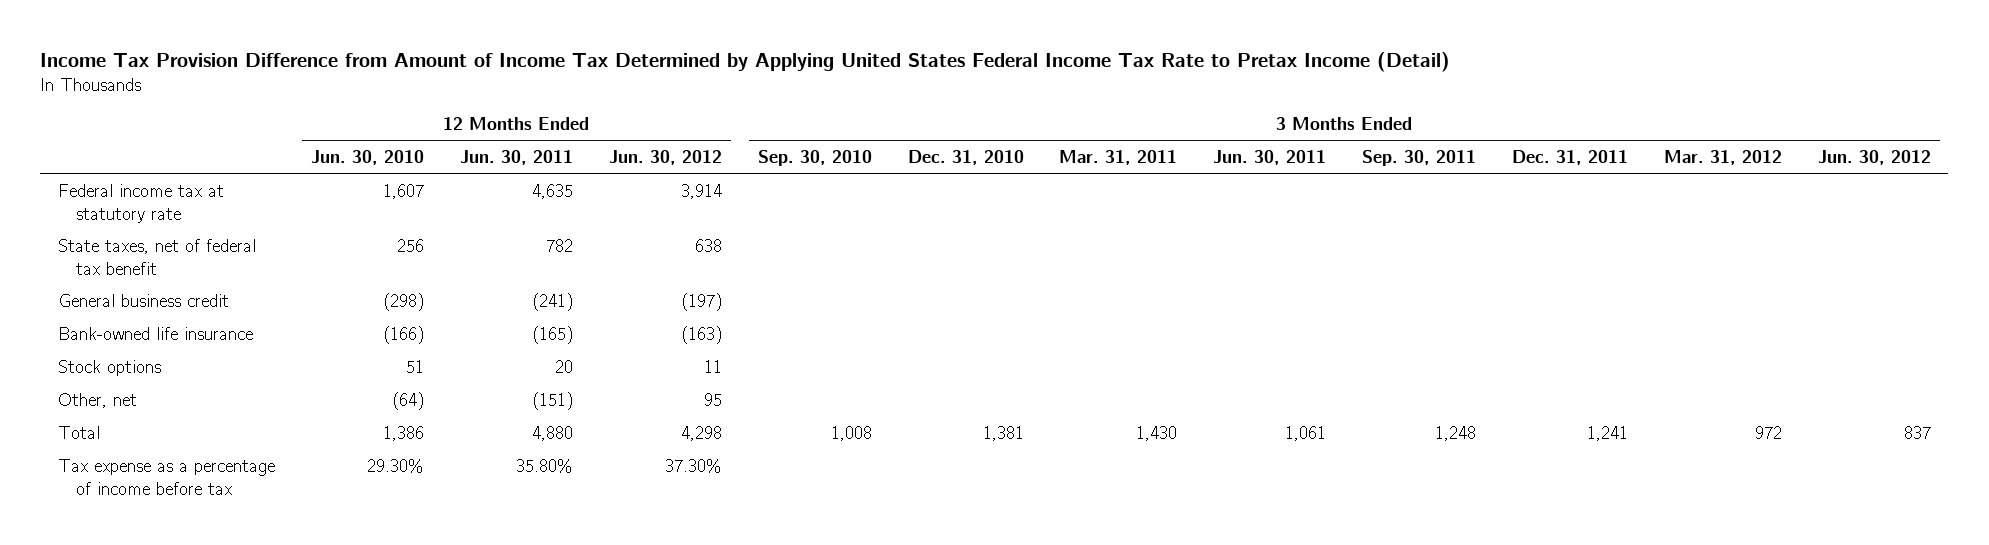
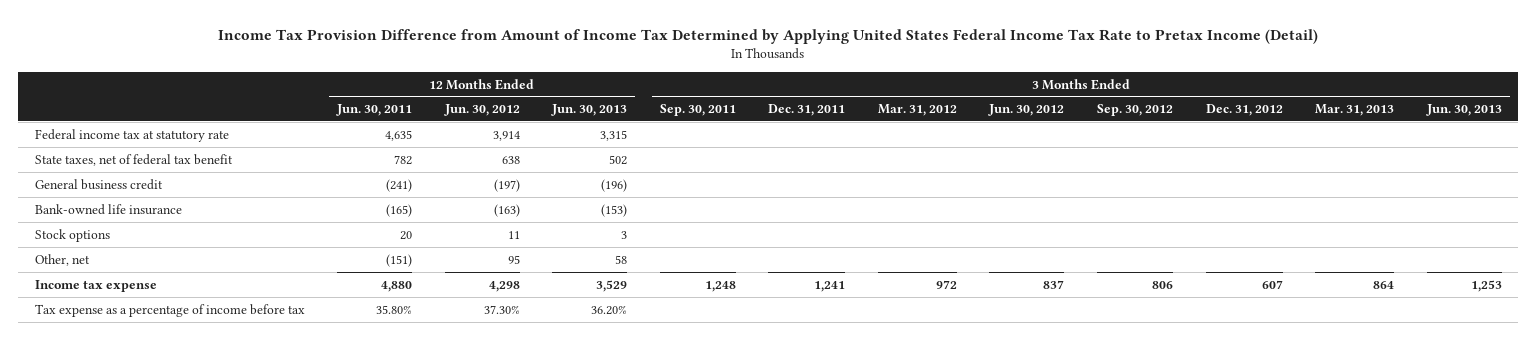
[311,150,425,166] Jun. 30, 2010 -> none
[757,150,872,167] Sep. 30, 2010 -> none
[907,150,1024,166] Dec. 31, 2010 -> none
[1059,150,1178,166] Mar. 31, 2011 -> none
[1213,150,1327,166] Jun. 30, 2011 -> none
none -> [551,104,628,117] Jun. 30, 2013
none -> [1096,104,1173,117] Sep. 30, 2012
none -> [1205,104,1283,117] Dec. 31, 2012
none -> [1315,104,1395,117] Mar. 31, 2013
none -> [1425,104,1502,117] Jun. 30, 2013
[58,426,101,440] Total -> [34,279,157,292] Income tax expense

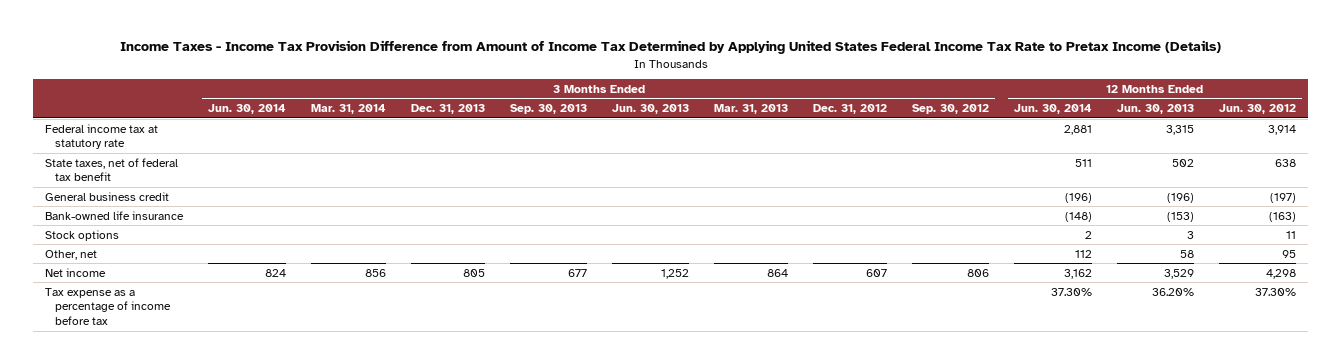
[218,28,1319,44] Income Tax Provision Difference from Amount of Income Tax Determined by Applying United States Federal Income Tax Rate to Pretax Income (Detail) -> [119,40,1221,55] Income Taxes - Income Tax Provision Difference from Amount of Income Tax Determined by Applying United States Federal Income Tax Rate to Pretax Income (Details)
[336,104,413,117] Jun. 30, 2011 -> none
[659,104,736,117] Sep. 30, 2011 -> none
[768,104,846,117] Dec. 31, 2011 -> none
[877,104,957,117] Mar. 31, 2012 -> none
[988,104,1065,117] Jun. 30, 2012 -> none
none -> [208,104,287,115] Jun. 30, 2014
none -> [311,104,387,115] Mar. 31, 2014
none -> [411,104,486,115] Dec. 31, 2013
none -> [510,104,588,115] Sep. 30, 2013
none -> [1013,104,1092,115] Jun. 30, 2014
[34,279,157,292] Income tax expense -> [45,267,107,277] Net income
[1470,279,1502,292] 1,253 -> [661,268,690,279] 1,252

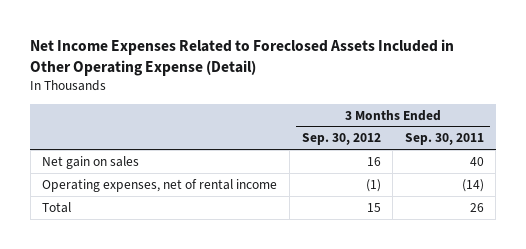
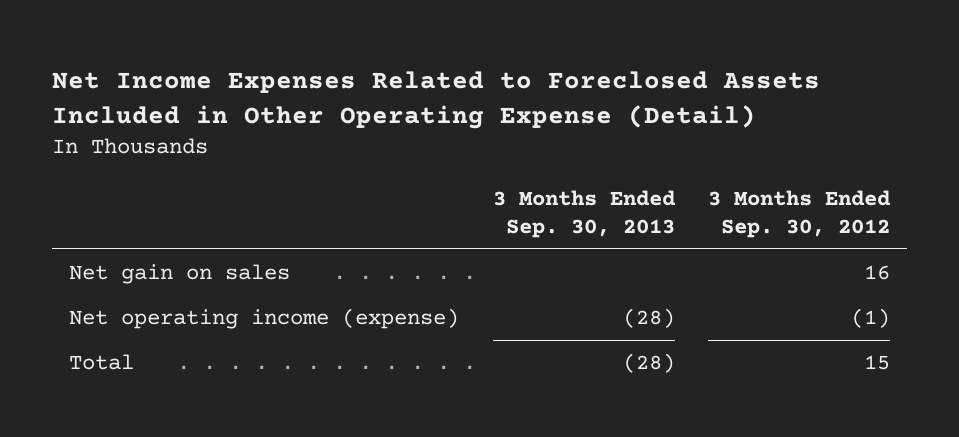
[404,133,484,146] Sep. 30, 2011 -> none
none -> [492,190,676,238] 3 Months Ended Sep. 30, 2013
[42,178,278,192] Operating expenses, net of rental income -> none
none -> [69,308,460,330] Net operating income (expense)

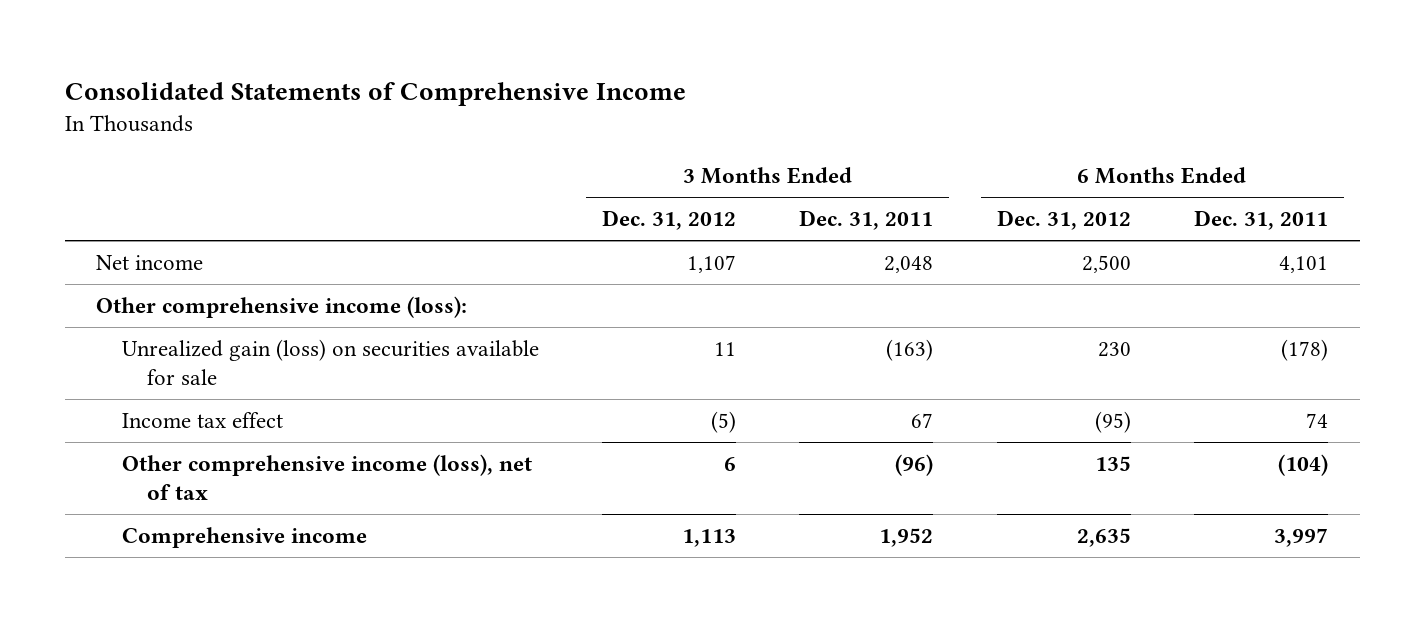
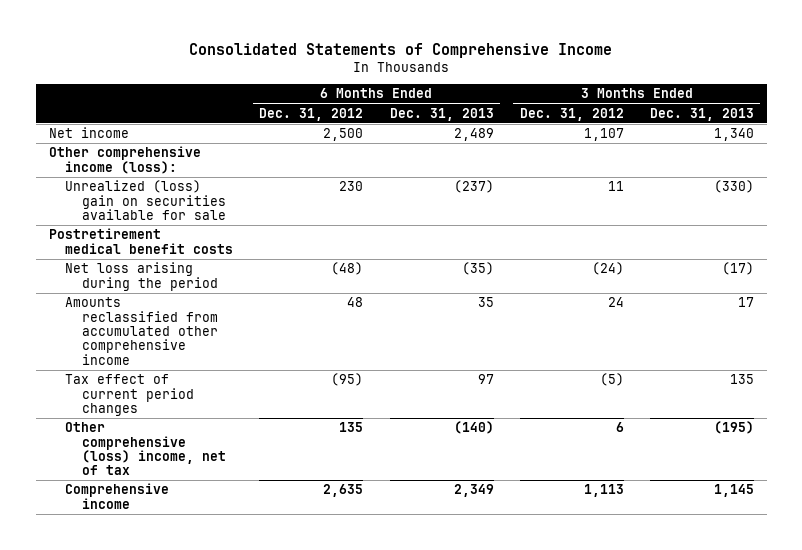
[799,210,934,231] Dec. 31, 2011 -> none
[1194,210,1329,231] Dec. 31, 2011 -> none
none -> [389,107,494,121] Dec. 31, 2013
none -> [649,107,754,121] Dec. 31, 2013
[121,338,539,386] Unrealized gain (loss) on securities available for sale -> [65,180,226,220] Unrealized (loss) gain on securities available for sale
none -> [48,228,234,254] Postretirement medical benefit costs
none -> [65,262,218,291] Net loss arising during the period
none -> [65,297,218,365] Amounts reclassified from accumulated other comprehensive income
[121,411,283,428] Income tax effect -> [65,374,194,416] Tax effect of current period changes
[121,453,532,501] Other comprehensive income (loss), net of tax -> [65,422,226,476] Other comprehensive (loss) income, net of tax

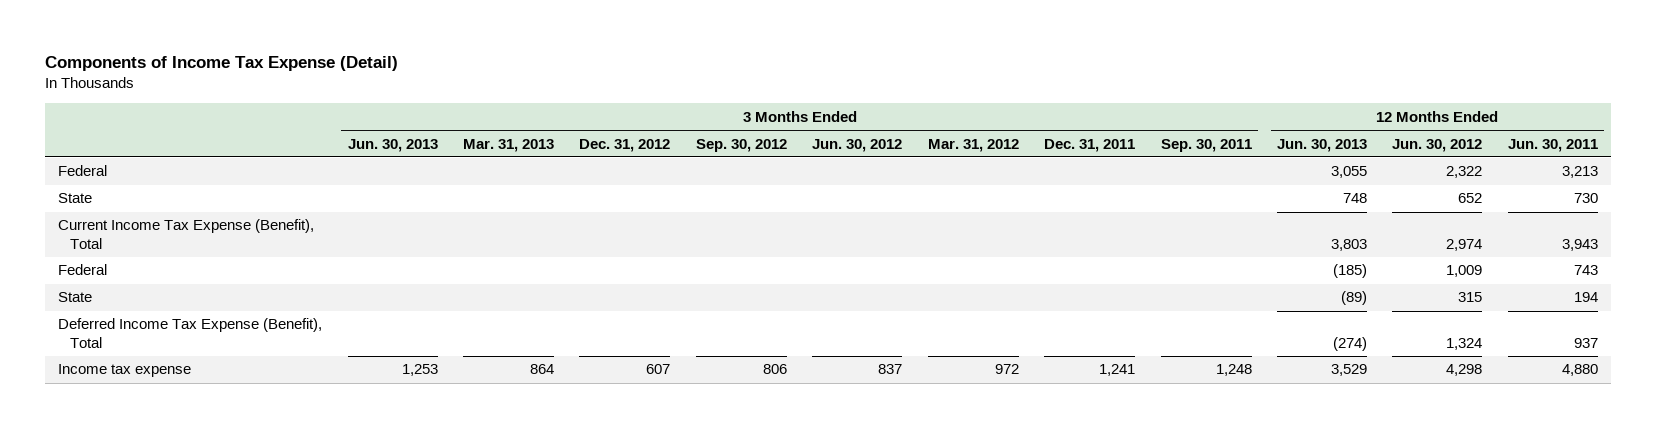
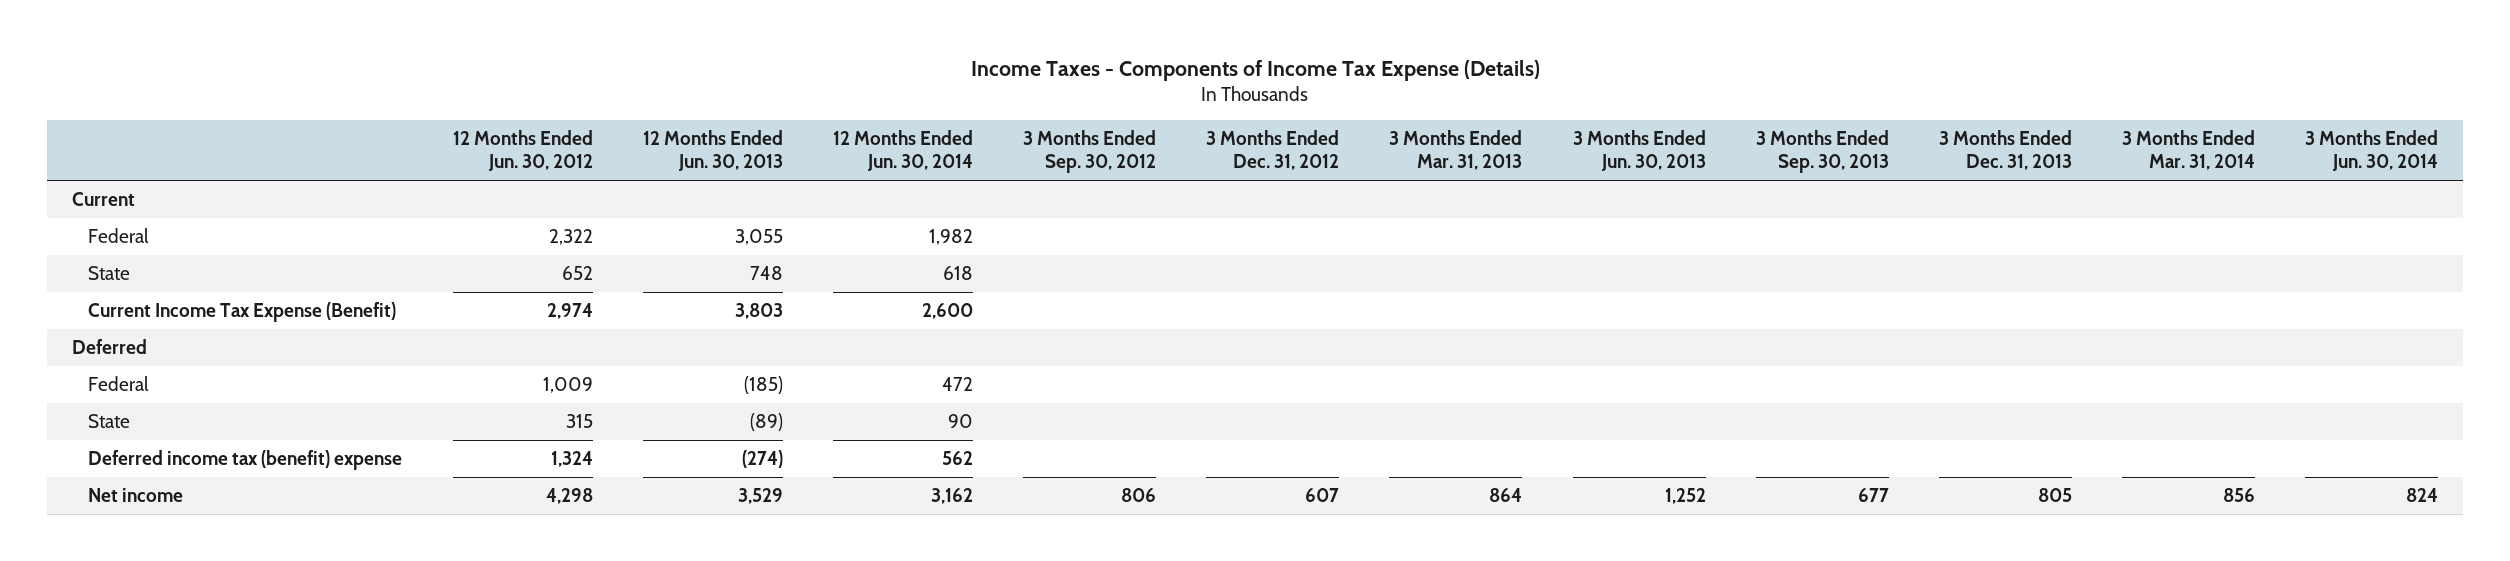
[45,56,399,72] Components of Income Tax Expense (Detail) -> [970,59,1540,81] Income Taxes - Components of Income Tax Expense (Details)
[812,138,903,152] Jun. 30, 2012 -> none
[927,138,1019,152] Mar. 31, 2012 -> none
[1044,138,1136,152] Dec. 31, 2011 -> none
[1160,138,1252,152] Sep. 30, 2011 -> none
[1507,138,1598,152] Jun. 30, 2011 -> none
none -> [832,129,973,172] 12 Months Ended Jun. 30, 2014
none -> [1755,129,1889,174] 3 Months Ended Sep. 30, 2013
none -> [1938,129,2072,171] 3 Months Ended Dec. 31, 2013
none -> [2122,129,2256,171] 3 Months Ended Mar. 31, 2014
none -> [2305,129,2439,172] 3 Months Ended Jun. 30, 2014
none -> [71,191,135,206] Current
[58,219,315,249] Current Income Tax Expense (Benefit), Total -> [88,301,397,322] Current Income Tax Expense (Benefit)
none -> [71,338,147,354] Deferred
[58,318,323,348] Deferred Income Tax Expense (Benefit), Total -> [88,449,403,470] Deferred income tax (benefit) expense
[58,364,192,378] Income tax expense -> [88,487,184,502] Net income
[401,364,438,377] 1,253 -> [1664,487,1706,504] 1,252

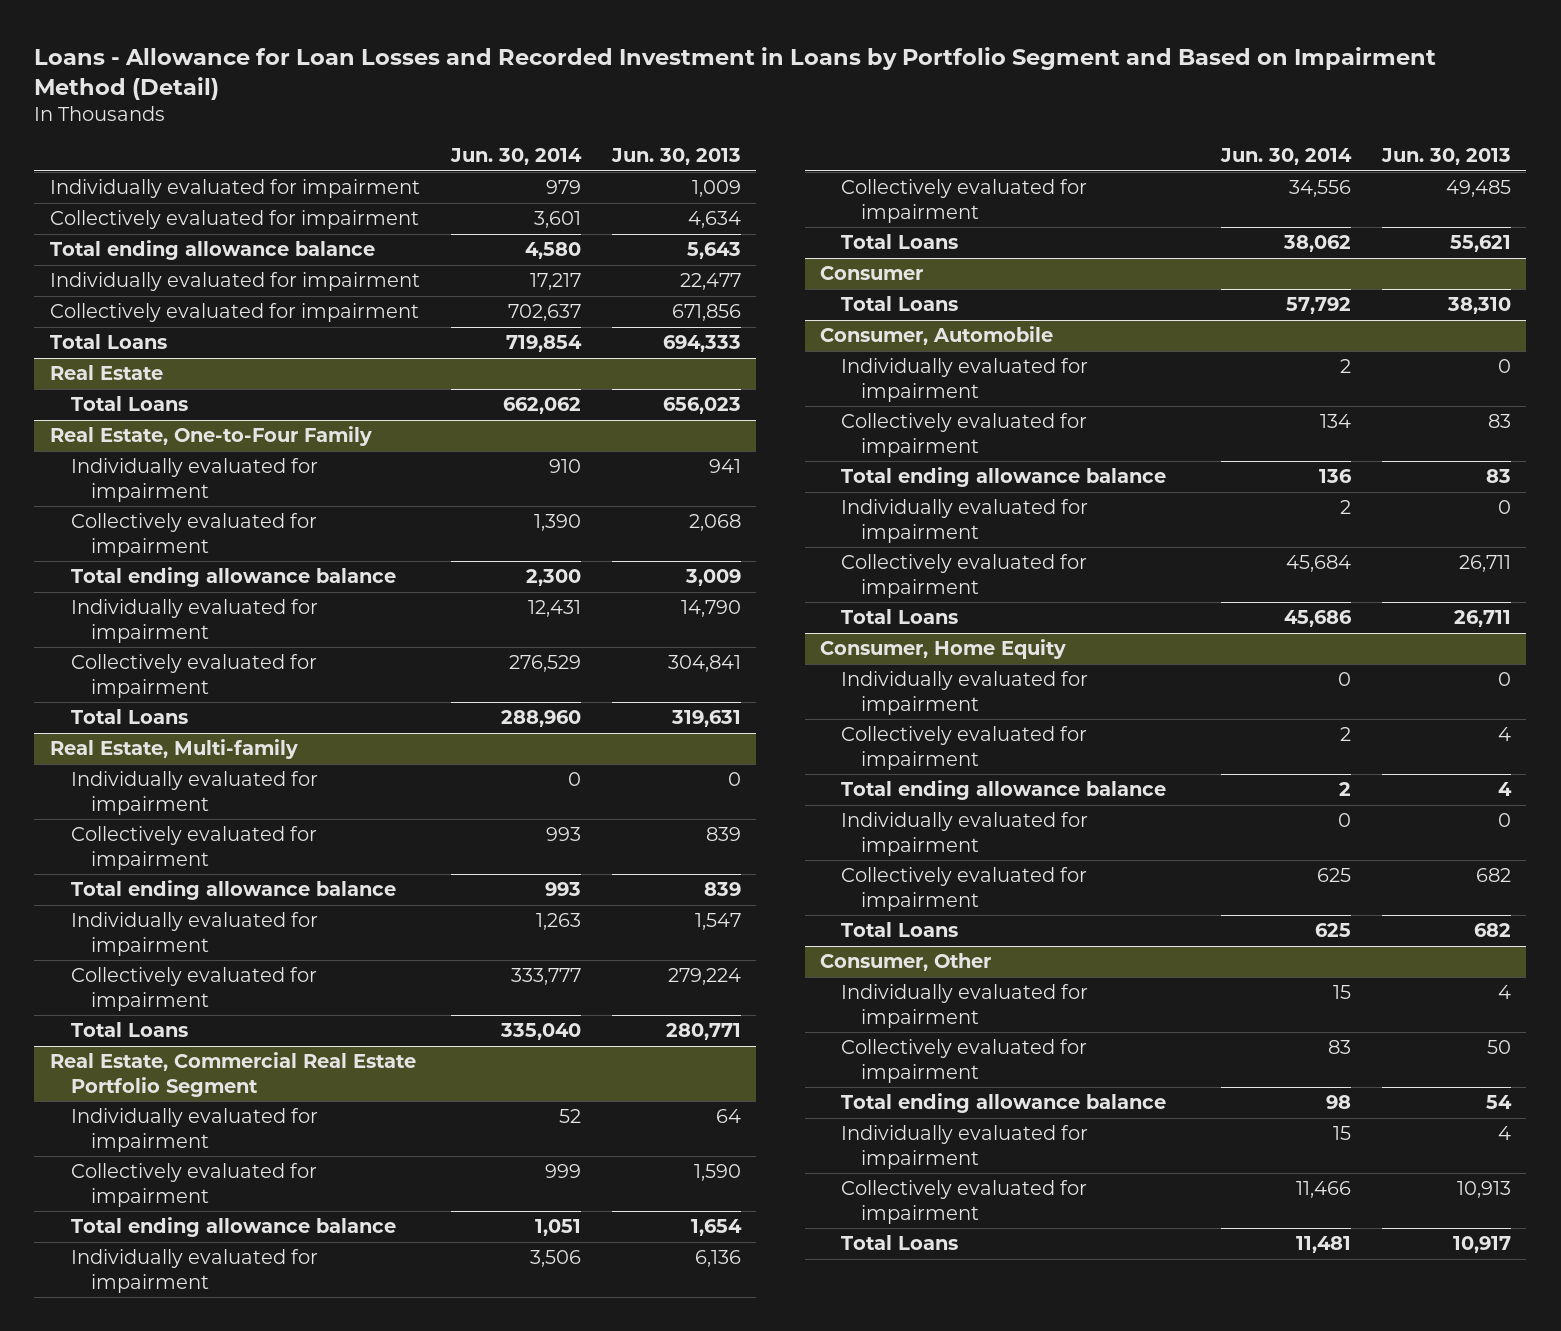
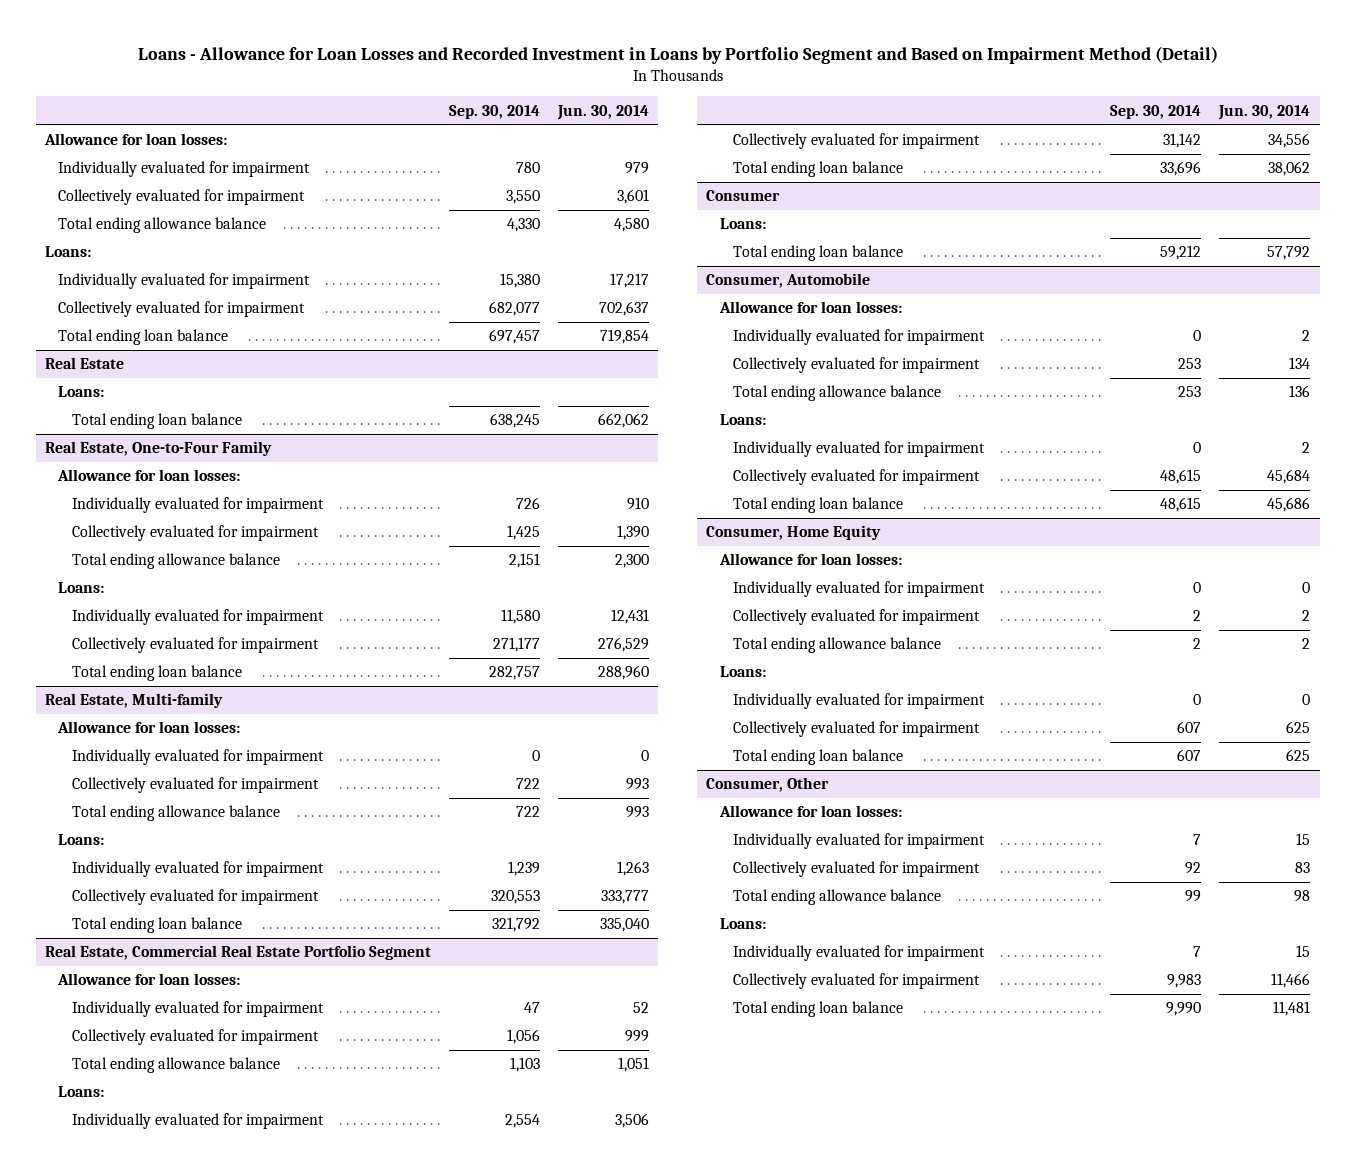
[610,148,741,166] Jun. 30, 2013 -> none
none -> [448,104,540,119] Sep. 30, 2014
none -> [43,133,227,146] Allowance for loan losses:
none -> [44,246,91,258] Loans:
[49,334,167,350] Total Loans -> [58,329,229,346] Total ending loan balance
none -> [58,386,105,398] Loans:
[70,396,188,412] Total Loans -> [71,413,242,430] Total ending loan balance
none -> [57,469,241,482] Allowance for loan losses:
none -> [58,582,105,594] Loans:
[70,709,188,725] Total Loans -> [71,665,242,682] Total ending loan balance
none -> [57,721,241,734] Allowance for loan losses:
none -> [58,834,105,846] Loans:
[70,1022,188,1038] Total Loans -> [71,917,242,934] Total ending loan balance
none -> [57,973,241,986] Allowance for loan losses:
none -> [58,1086,105,1098] Loans:
[840,234,958,250] Total Loans -> [733,161,904,178] Total ending loan balance
none -> [719,218,766,230] Loans:
[840,296,958,312] Total Loans -> [733,245,904,262] Total ending loan balance
none -> [718,301,902,314] Allowance for loan losses:
none -> [719,414,766,426] Loans:
[840,609,958,625] Total Loans -> [733,497,904,514] Total ending loan balance
none -> [718,553,902,566] Allowance for loan losses:
none -> [719,666,766,678] Loans:
[840,922,958,938] Total Loans -> [733,749,904,766] Total ending loan balance
none -> [718,805,902,818] Allowance for loan losses:
none -> [719,918,766,930] Loans:
[840,1235,958,1251] Total Loans -> [733,1001,904,1018] Total ending loan balance

